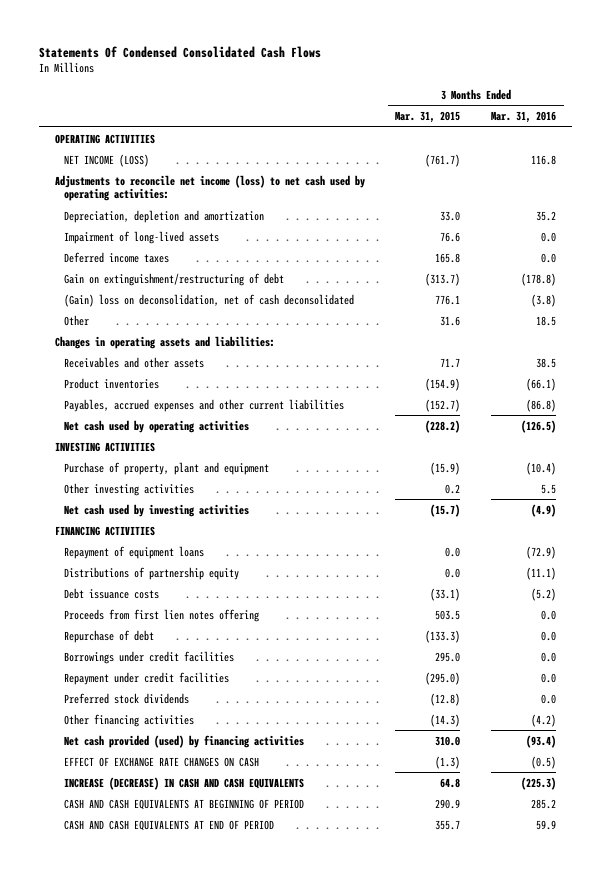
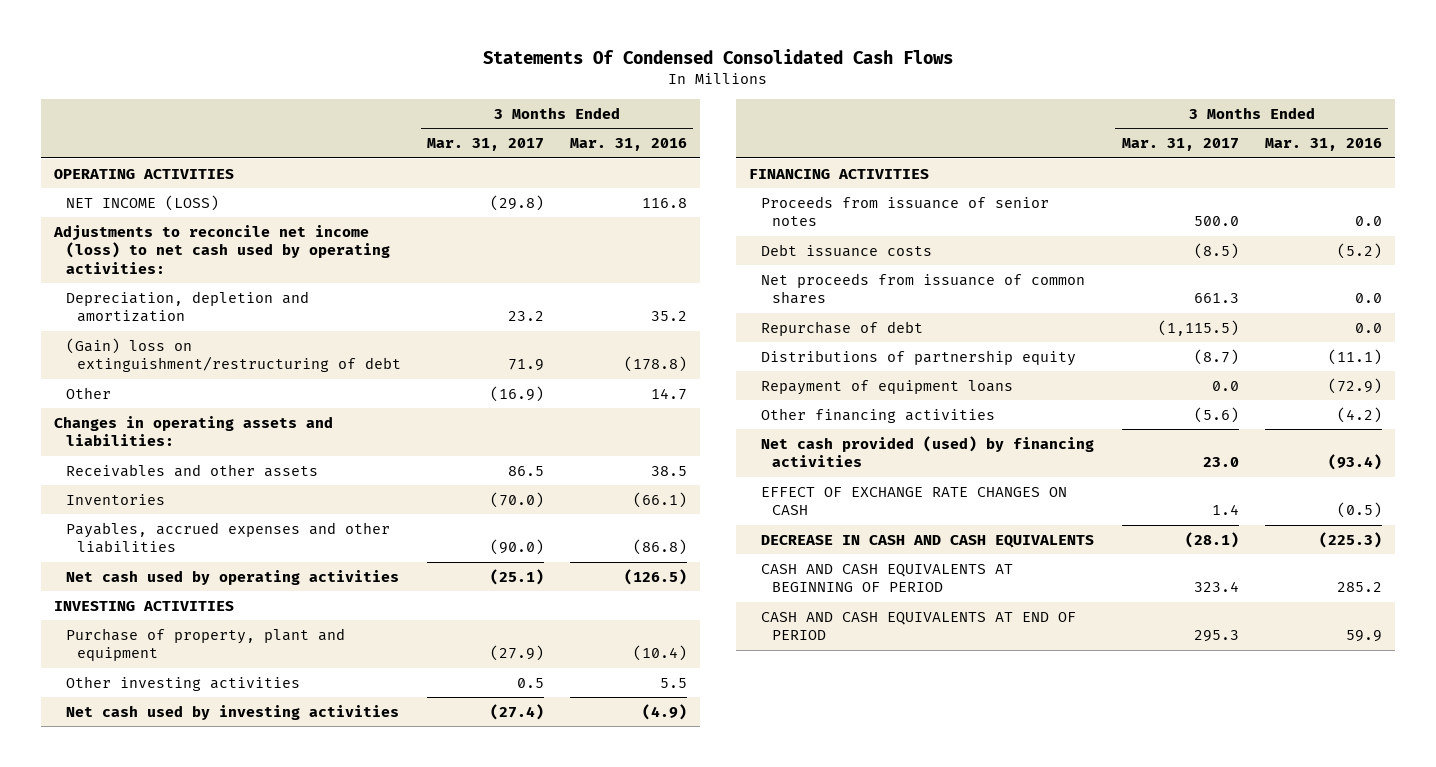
[395,111,461,124] Mar. 31, 2015 -> none
none -> [426,138,544,152] Mar. 31, 2017
[63,230,219,244] Impairment of long-lived assets -> none
[63,251,169,263] Deferred income taxes -> none
[63,293,354,307] (Gain) loss on deconsolidation, net of cash deconsolidated -> none
[63,272,284,286] Gain on extinguishment/restructuring of debt -> [65,337,402,373] (Gain) loss on extinguishment/restructuring of debt
[536,315,557,326] 18.5 -> [650,387,687,400] 14.7
[63,377,159,389] Product inventories -> [65,493,165,505] Inventories
[63,398,344,412] Payables, accrued expenses and other current liabilities -> [65,521,390,554] Payables, accrued expenses and other liabilities
none -> [760,195,1049,227] Proceeds from issuance of senior notes
[63,608,259,622] Proceeds from first lien notes offering -> none
none -> [760,272,1085,305] Net proceeds from issuance of common shares
[63,650,234,664] Borrowings under credit facilities -> none
[63,671,229,685] Repayment under credit facilities -> none
[63,692,189,704] Preferred stock dividends -> none
[63,566,239,580] Distributions of partnership equity -> [760,349,1076,366] Distributions of partnership equity
[63,545,204,559] Repayment of equipment loans -> [760,379,1013,395] Repayment of equipment loans
[63,776,304,790] INCREASE (DECREASE) IN CASH AND CASH EQUIVALENTS -> [760,534,1094,548] DECREASE IN CASH AND CASH EQUIVALENTS

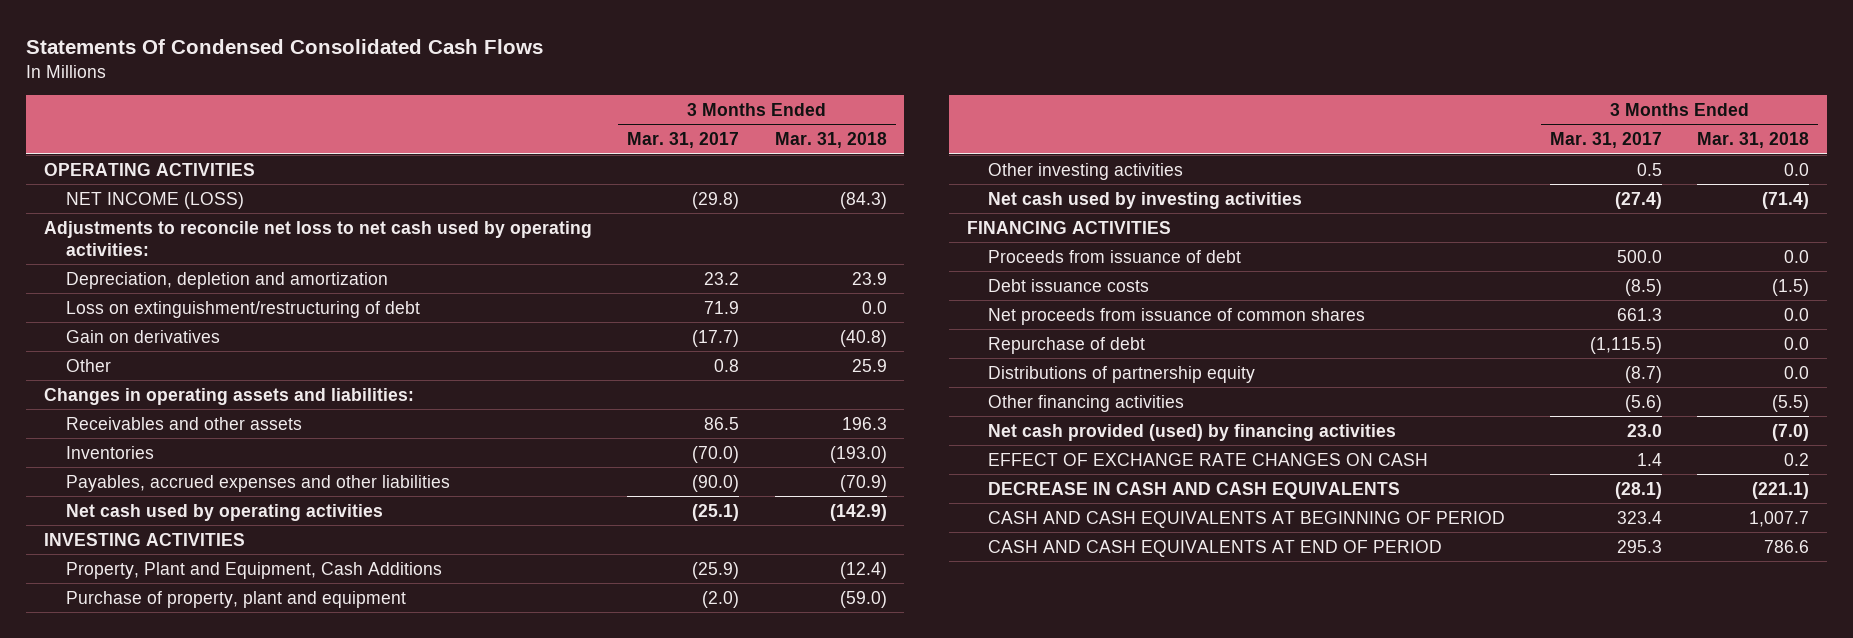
[569,138,687,152] Mar. 31, 2016 -> none
none -> [774,132,887,149] Mar. 31, 2018
[53,224,390,274] Adjustments to reconcile net income (loss) to net cash used by operating activities: -> [43,220,592,256] Adjustments to reconcile net loss to net cash used by operating activities:
[65,337,402,373] (Gain) loss on extinguishment/restructuring of debt -> [65,300,420,318] Loss on extinguishment/restructuring of debt
none -> [65,329,220,343] Gain on derivatives
[489,385,544,402] (16.9) -> [714,358,740,372] 0.8
none -> [65,561,442,579] Property, Plant and Equipment, Cash Additions
[489,645,544,662] (27.9) -> [702,590,740,608] (2.0)
[760,195,1049,227] Proceeds from issuance of senior notes -> [988,249,1242,263] Proceeds from issuance of debt
[760,379,1013,395] Repayment of equipment loans -> none

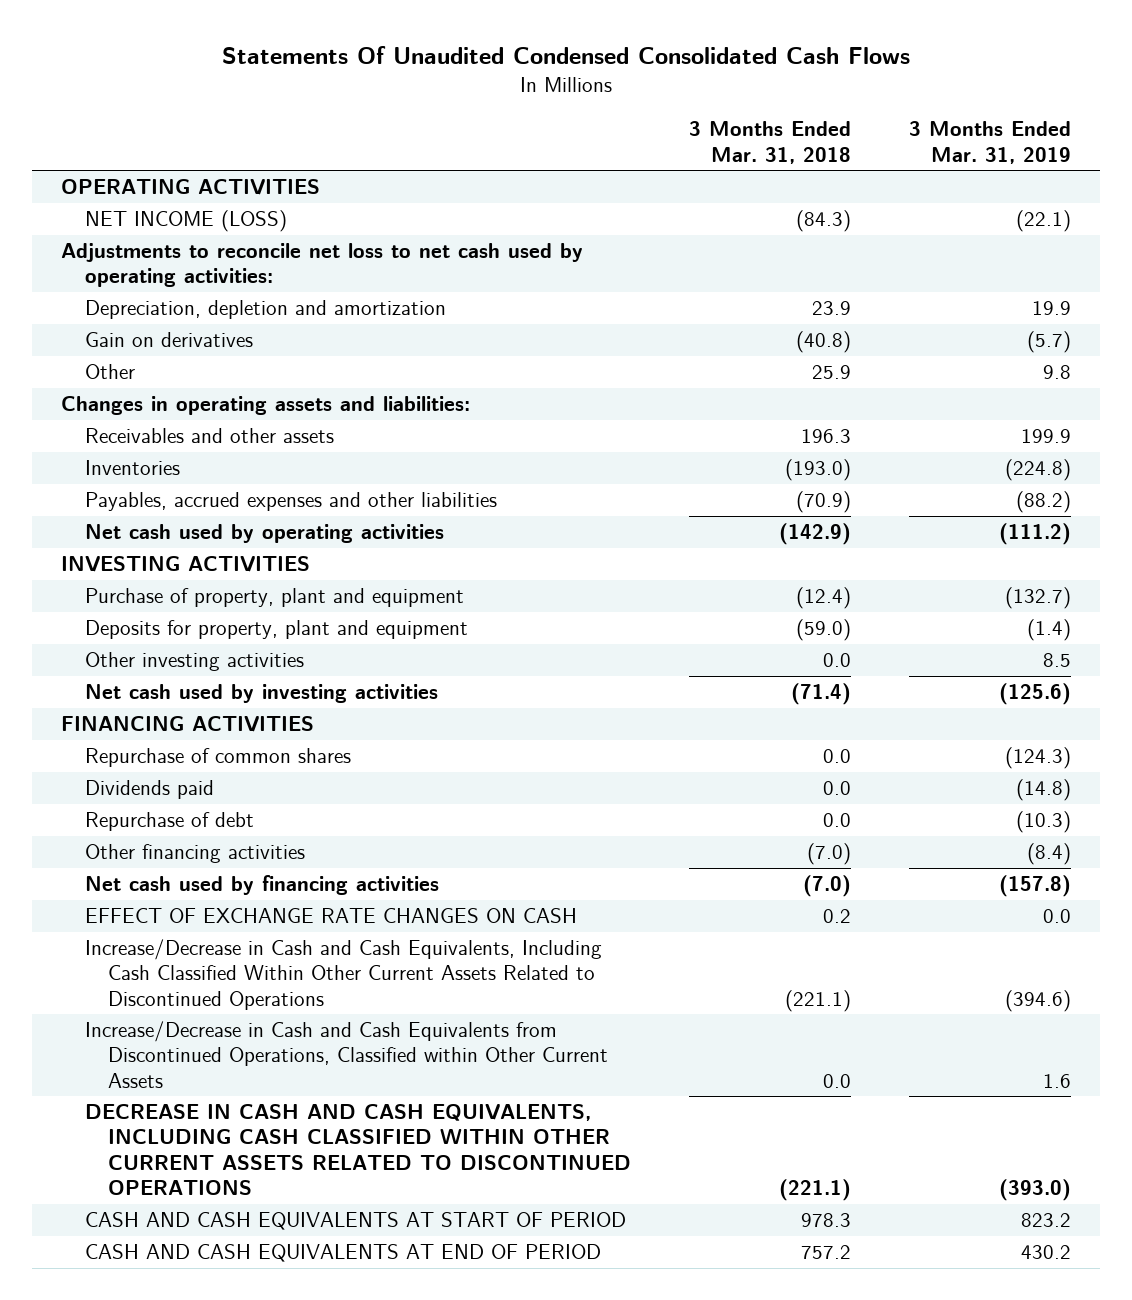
[26,38,544,54] Statements Of Condensed Consolidated Cash Flows -> [221,46,910,65] Statements Of Unaudited Condensed Consolidated Cash Flows
[627,132,740,149] Mar. 31, 2017 -> none
none -> [909,121,1072,164] 3 Months Ended Mar. 31, 2019
[65,300,420,318] Loss on extinguishment/restructuring of debt -> none
[65,561,442,579] Property, Plant and Equipment, Cash Additions -> [84,588,464,608] Purchase of property, plant and equipment
[65,590,406,608] Purchase of property, plant and equipment -> [84,620,468,640] Deposits for property, plant and equipment
[988,249,1242,263] Proceeds from issuance of debt -> none
[988,278,1150,292] Debt issuance costs -> none
[988,307,1366,325] Net proceeds from issuance of common shares -> none
none -> [84,748,351,768] Repurchase of common shares
none -> [84,780,214,800] Dividends paid
[988,365,1256,383] Distributions of partnership equity -> none
[1772,394,1810,412] (5.5) -> [807,843,852,866] (7.0)
[988,423,1397,441] Net cash provided (used) by financing activities -> [84,875,439,896] Net cash used by financing activities
none -> [84,939,602,1010] Increase/Decrease in Cash and Cash Equivalents, Including Cash Classified Within Other Current Assets Related to Discontinued Operations
none -> [84,1021,609,1088] Increase/Decrease in Cash and Cash Equivalents from Discontinued Operations, Classified within Other Current Assets
[988,481,1401,499] DECREASE IN CASH AND CASH EQUIVALENTS -> [84,1104,632,1196] DECREASE IN CASH AND CASH EQUIVALENTS, INCLUDING CASH CLASSIFIED WITHIN OTHER CURRENT ASSETS RELATED TO DISCONTINUED OPERATIONS
[988,510,1506,528] CASH AND CASH EQUIVALENTS AT BEGINNING OF PERIOD -> [84,1212,626,1231] CASH AND CASH EQUIVALENTS AT START OF PERIOD
[1749,510,1810,527] 1,007.7 -> [801,1213,852,1228] 978.3
[1764,539,1810,553] 786.6 -> [801,1245,852,1260] 757.2

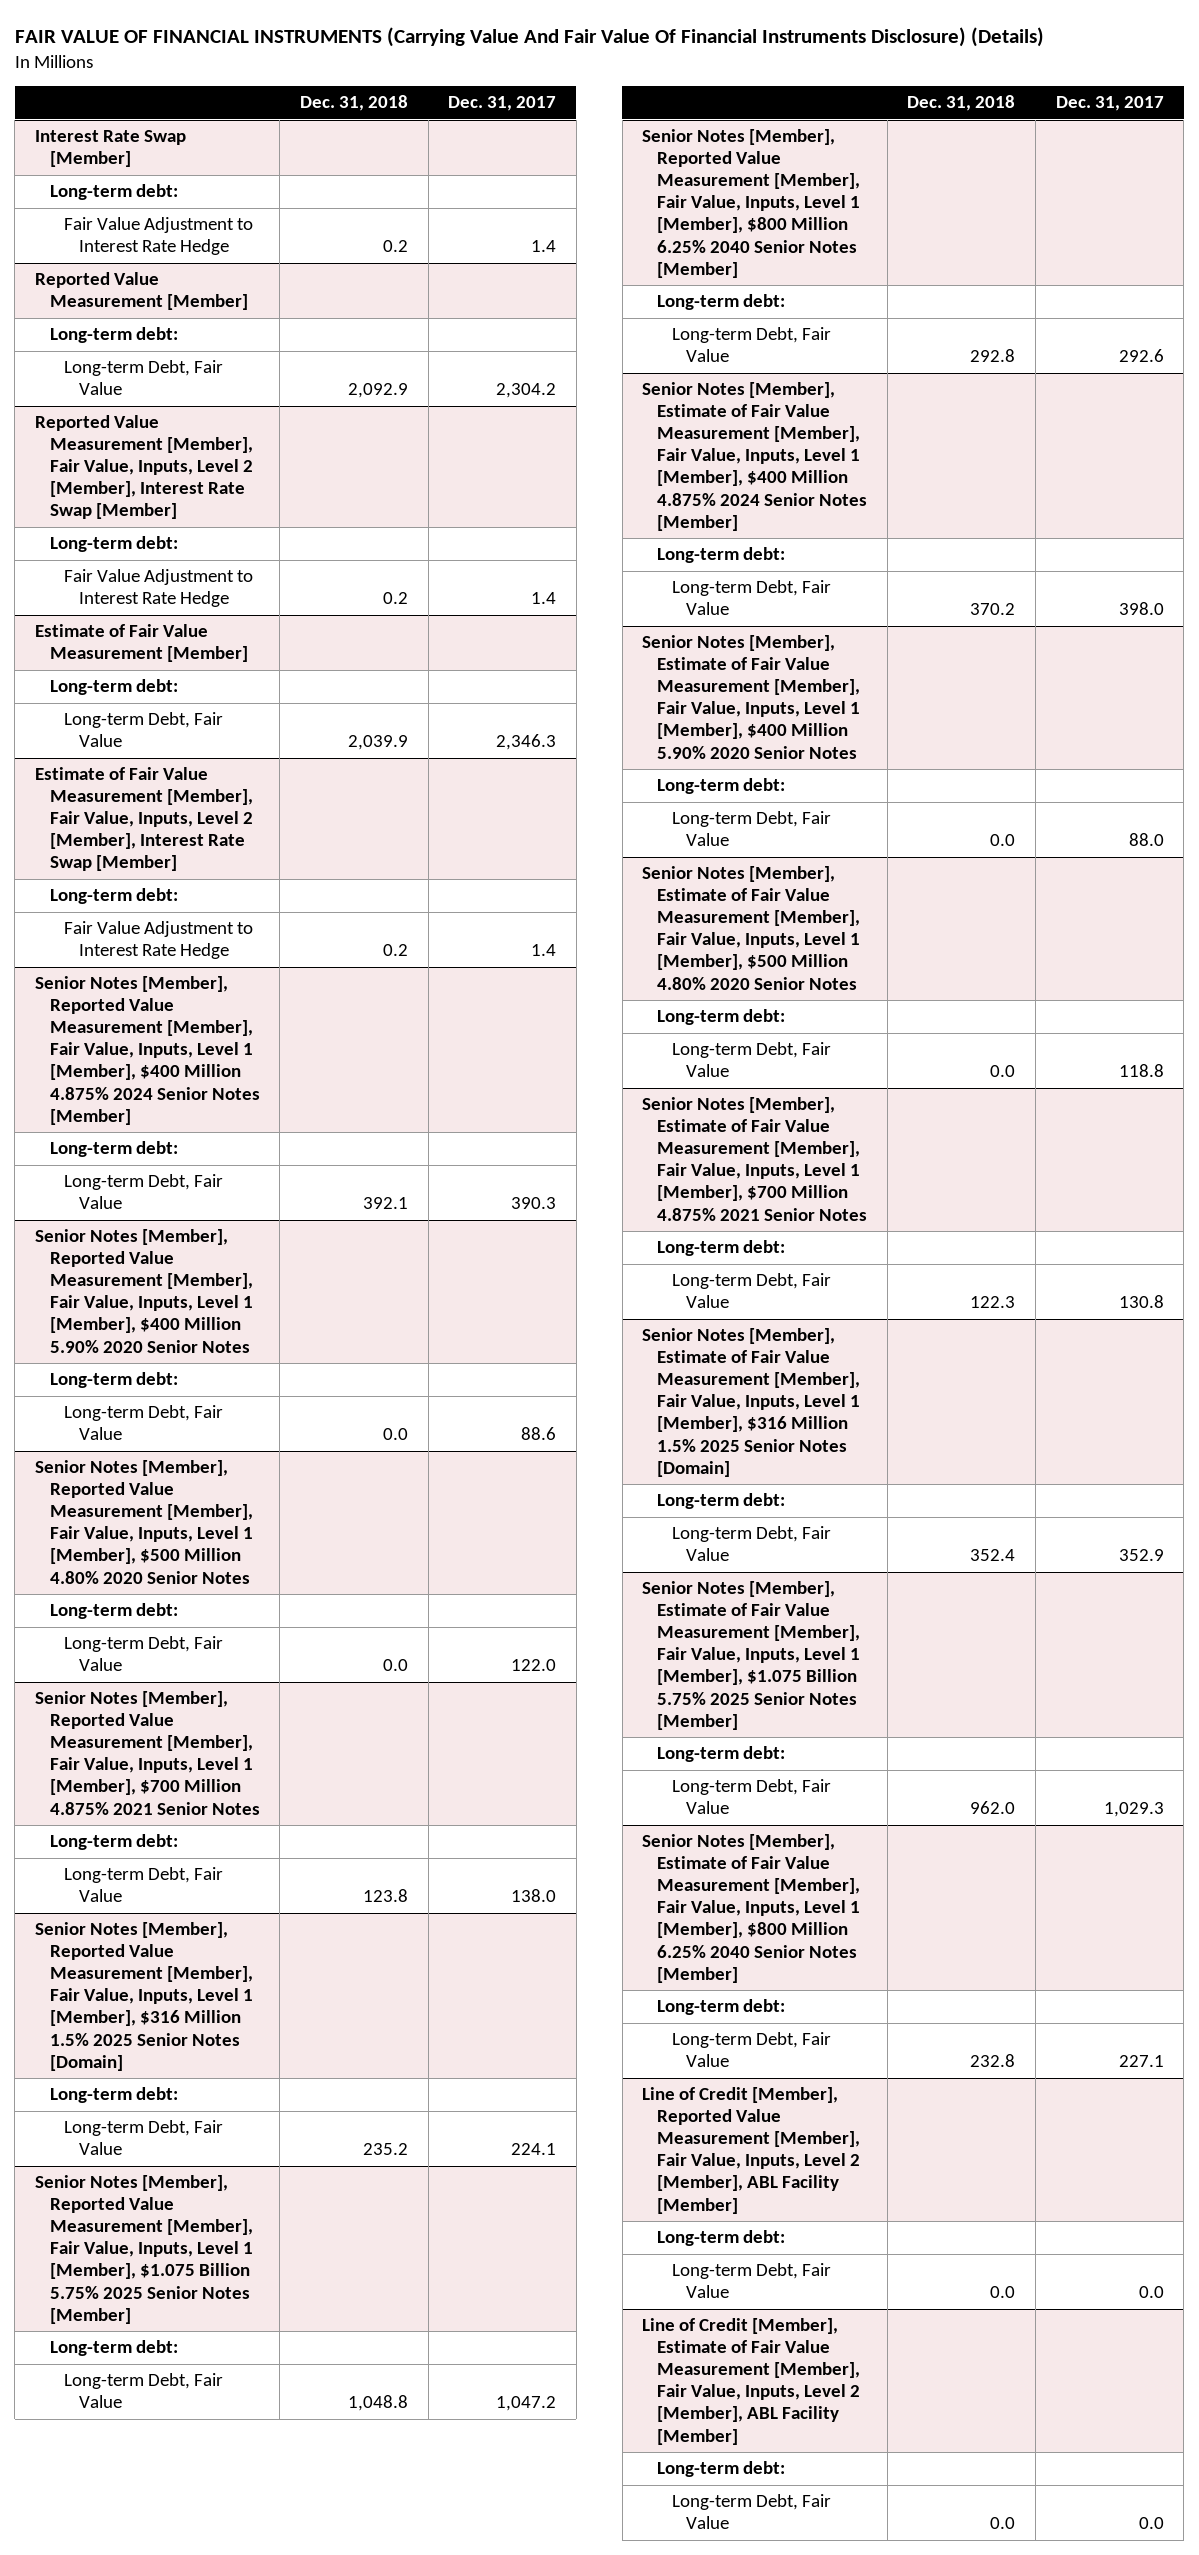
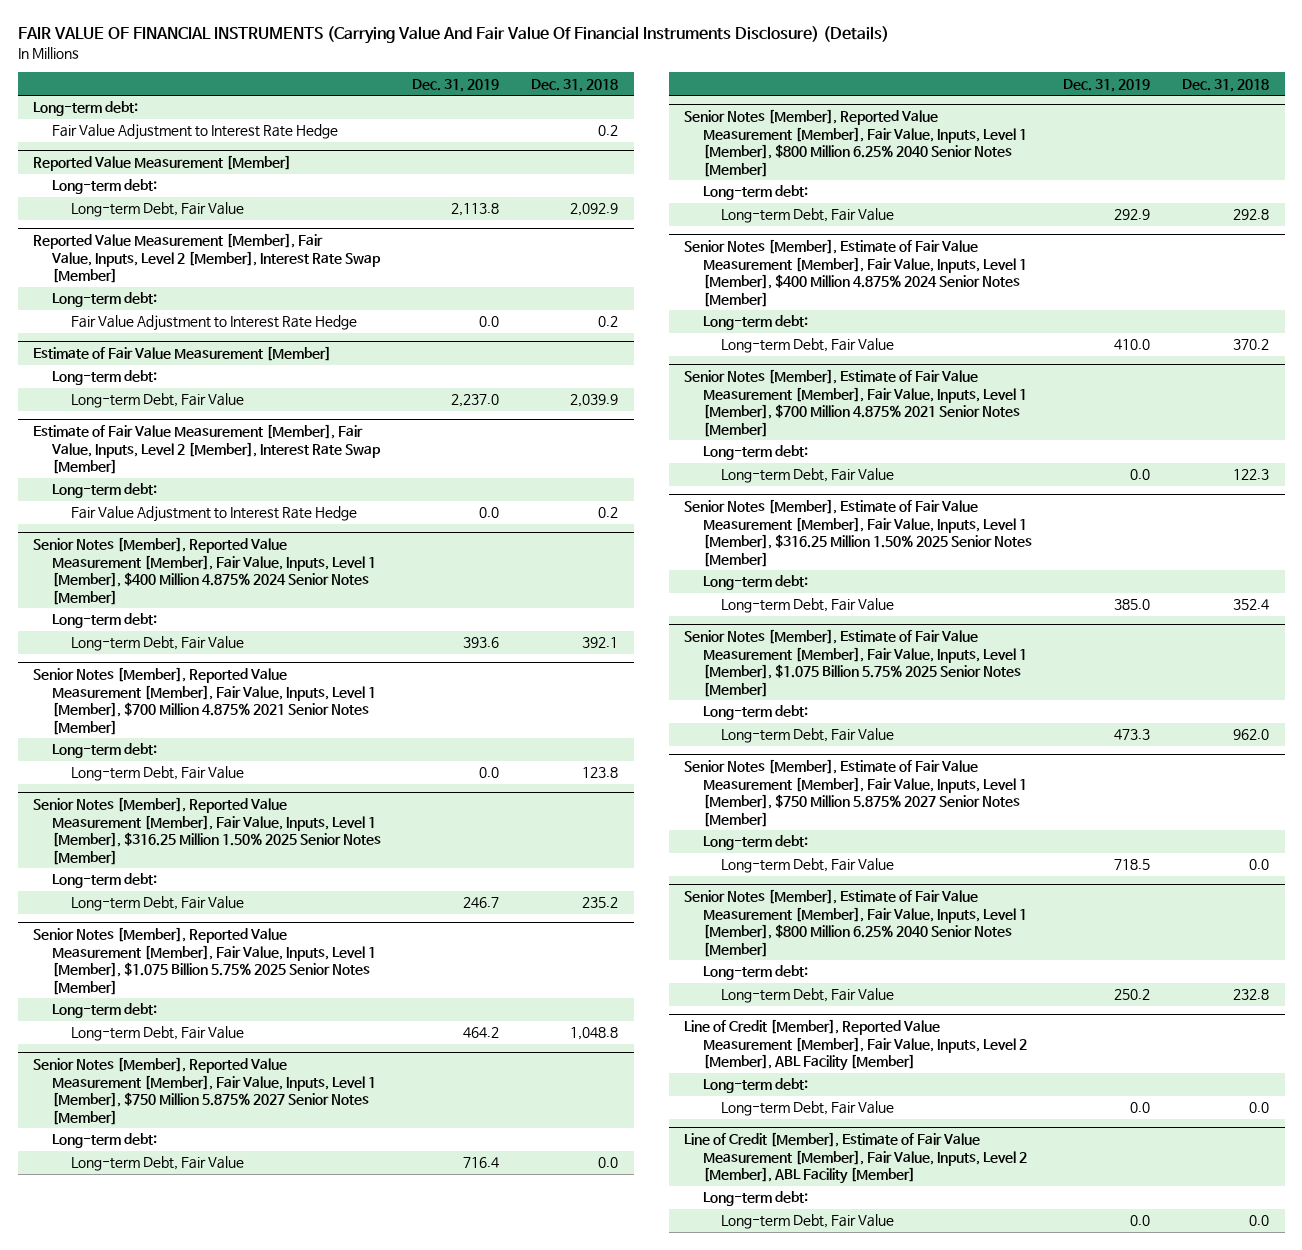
[448,96,557,112] Dec. 31, 2017 -> none
none -> [412,78,500,92] Dec. 31, 2019
[35,130,187,168] Interest Rate Swap [Member] -> none
[35,1229,253,1353] Senior Notes [Member], Reported Value Measurement [Member], Fair Value, Inputs, Level 1 [Member], $400 Million 5.90% 2020 Senior Notes -> none
[49,1372,178,1389] Long-term debt: -> none
[64,1405,224,1441] Long-term Debt, Fair Value -> none
[35,1460,253,1584] Senior Notes [Member], Reported Value Measurement [Member], Fair Value, Inputs, Level 1 [Member], $500 Million 4.80% 2020 Senior Notes -> none
[49,1603,178,1620] Long-term debt: -> none
[64,1636,224,1672] Long-term Debt, Fair Value -> none
[35,1691,260,1815] Senior Notes [Member], Reported Value Measurement [Member], Fair Value, Inputs, Level 1 [Member], $700 Million 4.875% 2021 Senior Notes -> [33,667,376,735] Senior Notes [Member], Reported Value Measurement [Member], Fair Value, Inputs, Level 1 [Member], $700 Million 4.875% 2021 Senior Notes [Member]
[35,1922,253,2071] Senior Notes [Member], Reported Value Measurement [Member], Fair Value, Inputs, Level 1 [Member], $316 Million 1.5% 2025 Senior Notes [Domain] -> [33,797,381,865] Senior Notes [Member], Reported Value Measurement [Member], Fair Value, Inputs, Level 1 [Member], $316.25 Million 1.50% 2025 Senior Notes [Member]
none -> [33,1057,376,1125] Senior Notes [Member], Reported Value Measurement [Member], Fair Value, Inputs, Level 1 [Member], $750 Million 5.875% 2027 Senior Notes [Member]
none -> [51,1133,157,1149] Long-term debt:
none -> [70,1156,244,1172] Long-term Debt, Fair Value
[642,635,861,759] Senior Notes [Member], Estimate of Fair Value Measurement [Member], Fair Value, Inputs, Level 1 [Member], $400 Million 5.90% 2020 Senior Notes -> none
[657,778,786,795] Long-term debt: -> none
[671,811,831,847] Long-term Debt, Fair Value -> none
[642,866,861,990] Senior Notes [Member], Estimate of Fair Value Measurement [Member], Fair Value, Inputs, Level 1 [Member], $500 Million 4.80% 2020 Senior Notes -> none
[657,1009,786,1026] Long-term debt: -> none
[671,1042,831,1078] Long-term Debt, Fair Value -> none
[642,1097,868,1221] Senior Notes [Member], Estimate of Fair Value Measurement [Member], Fair Value, Inputs, Level 1 [Member], $700 Million 4.875% 2021 Senior Notes -> [684,369,1027,437] Senior Notes [Member], Estimate of Fair Value Measurement [Member], Fair Value, Inputs, Level 1 [Member], $700 Million 4.875% 2021 Senior Notes [Member]
[642,1328,861,1477] Senior Notes [Member], Estimate of Fair Value Measurement [Member], Fair Value, Inputs, Level 1 [Member], $316 Million 1.5% 2025 Senior Notes [Domain] -> [684,499,1032,567] Senior Notes [Member], Estimate of Fair Value Measurement [Member], Fair Value, Inputs, Level 1 [Member], $316.25 Million 1.50% 2025 Senior Notes [Member]
none -> [684,759,1027,827] Senior Notes [Member], Estimate of Fair Value Measurement [Member], Fair Value, Inputs, Level 1 [Member], $750 Million 5.875% 2027 Senior Notes [Member]
none -> [702,835,808,851] Long-term debt:
none -> [721,858,895,874] Long-term Debt, Fair Value

